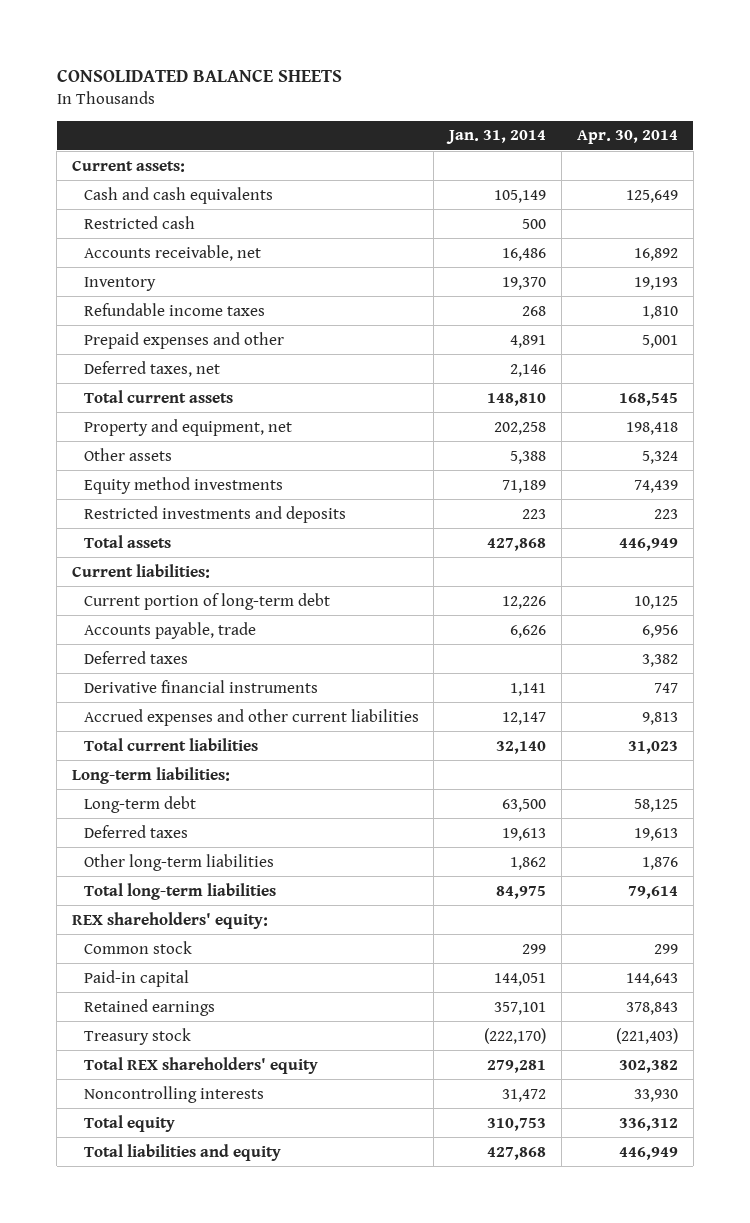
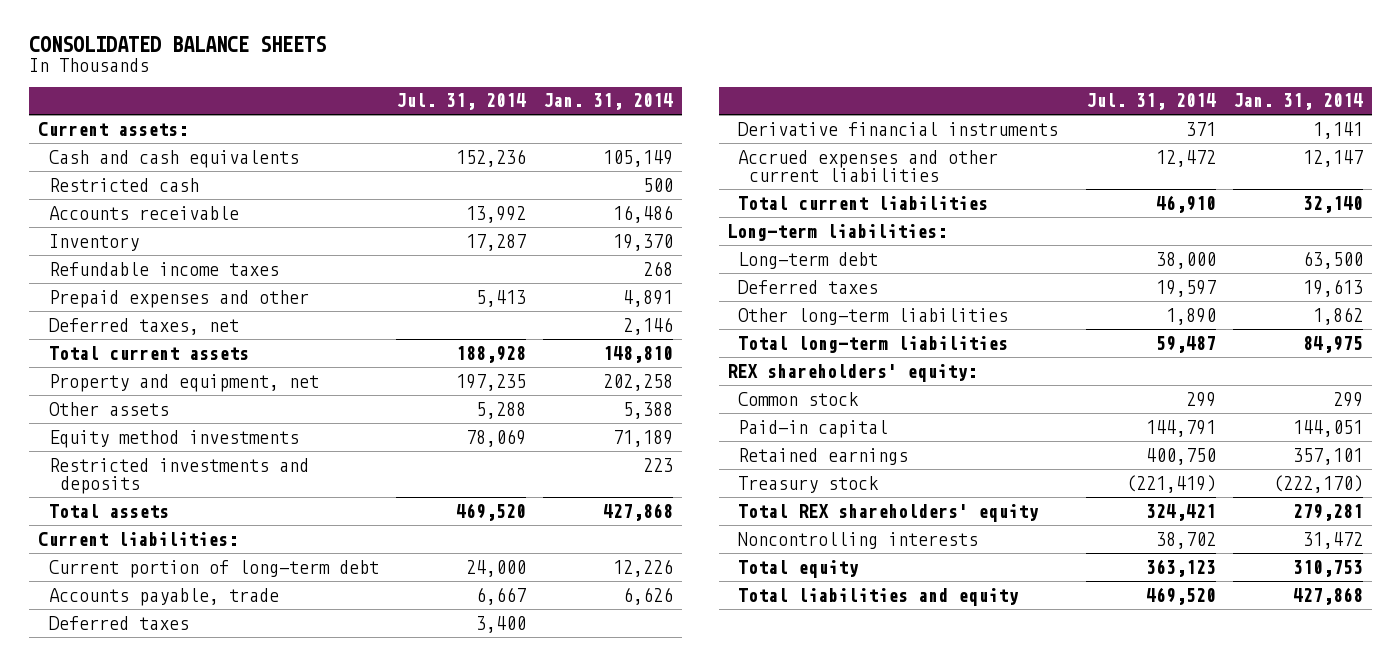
[577,130,679,145] Apr. 30, 2014 -> none
none -> [395,93,526,111] Jul. 31, 2014
[83,244,261,261] Accounts receivable, net -> [48,205,239,220] Accounts receivable

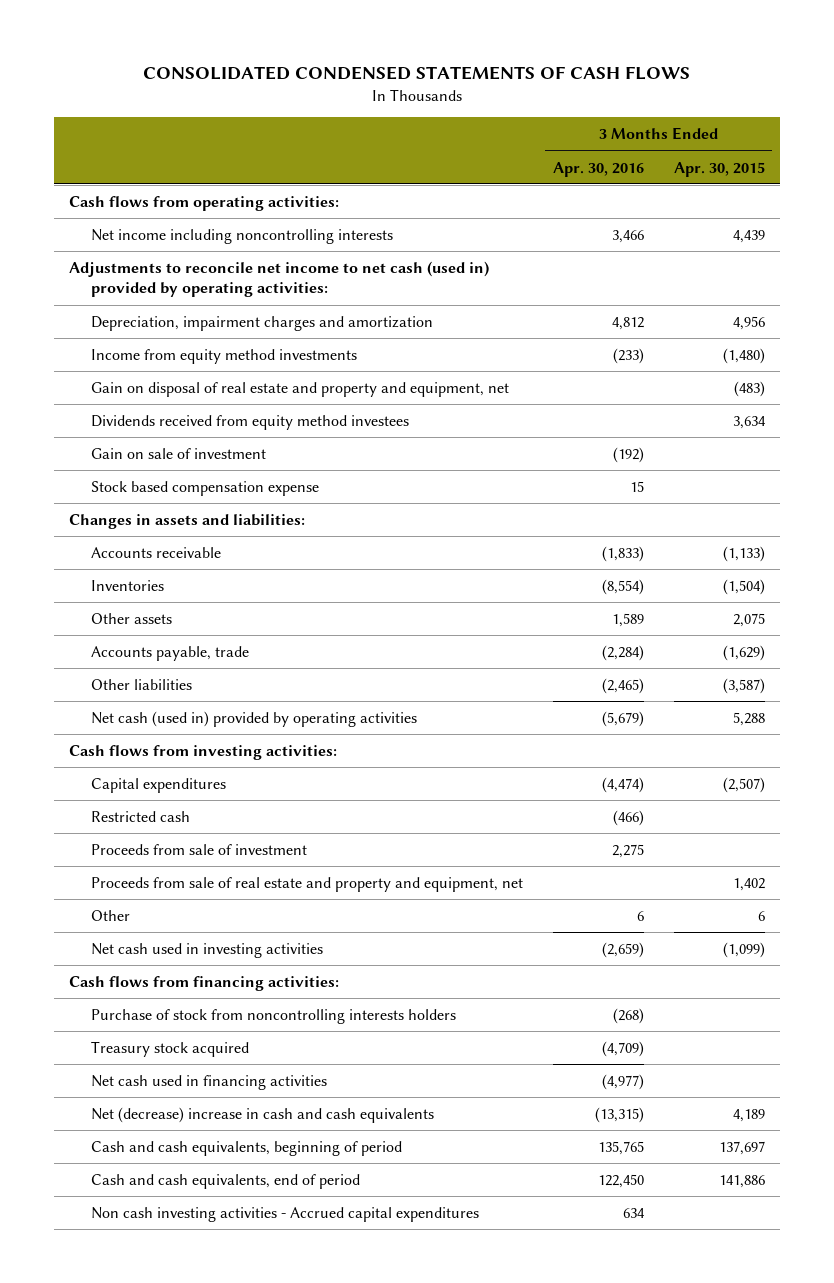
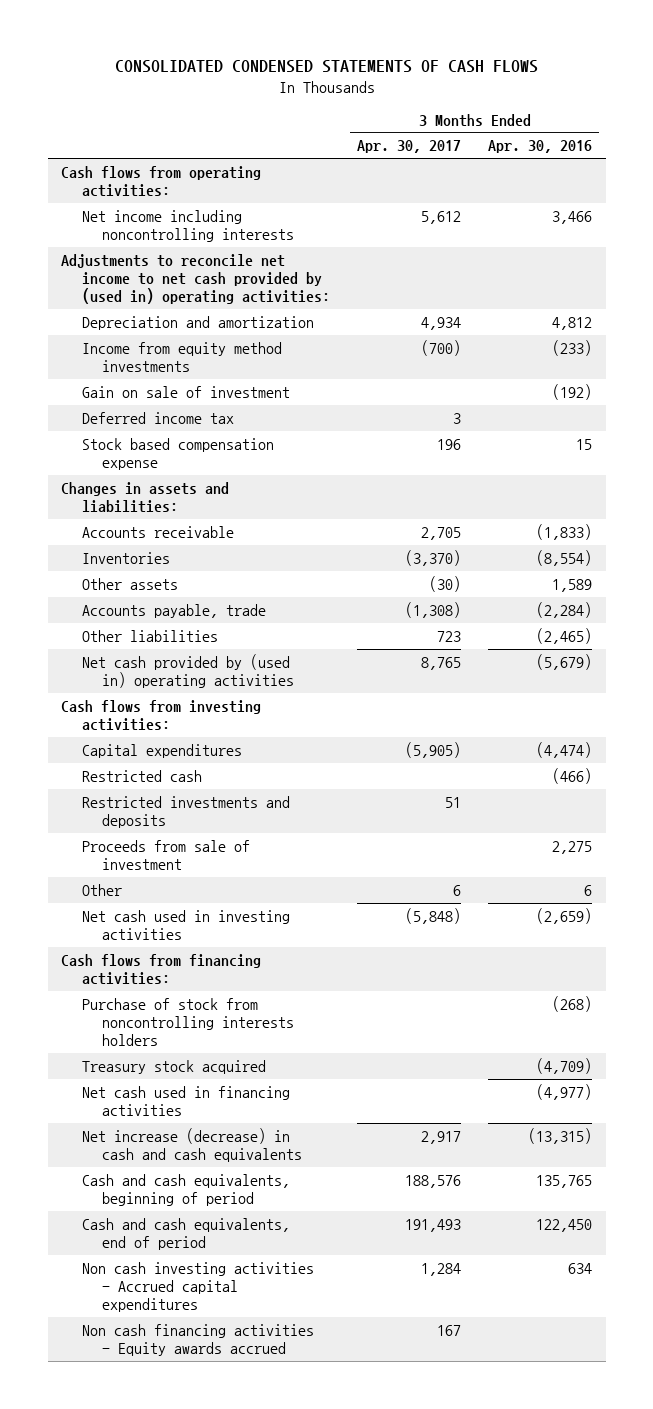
[673,161,765,177] Apr. 30, 2015 -> none
none -> [356,140,461,154] Apr. 30, 2017
[69,260,490,298] Adjustments to reconcile net income to net cash (used in) provided by operating activities: -> [61,253,330,304] Adjustments to reconcile net income to net cash provided by (used in) operating activities:
[90,315,433,331] Depreciation, impairment charges and amortization -> [81,315,314,330] Depreciation and amortization
[90,381,509,397] Gain on disposal of real estate and property and equipment, net -> none
[90,414,409,430] Dividends received from equity method investees -> none
none -> [81,411,234,424] Deferred income tax
[90,710,417,727] Net cash (used in) provided by operating activities -> [81,653,294,688] Net cash provided by (used in) operating activities
none -> [81,795,290,828] Restricted investments and deposits
[90,876,523,892] Proceeds from sale of real estate and property and equipment, net -> none
[90,1106,434,1123] Net (decrease) increase in cash and cash equivalents -> [81,1127,302,1162] Net increase (decrease) in cash and cash equivalents
none -> [81,1323,314,1356] Non cash financing activities - Equity awards accrued

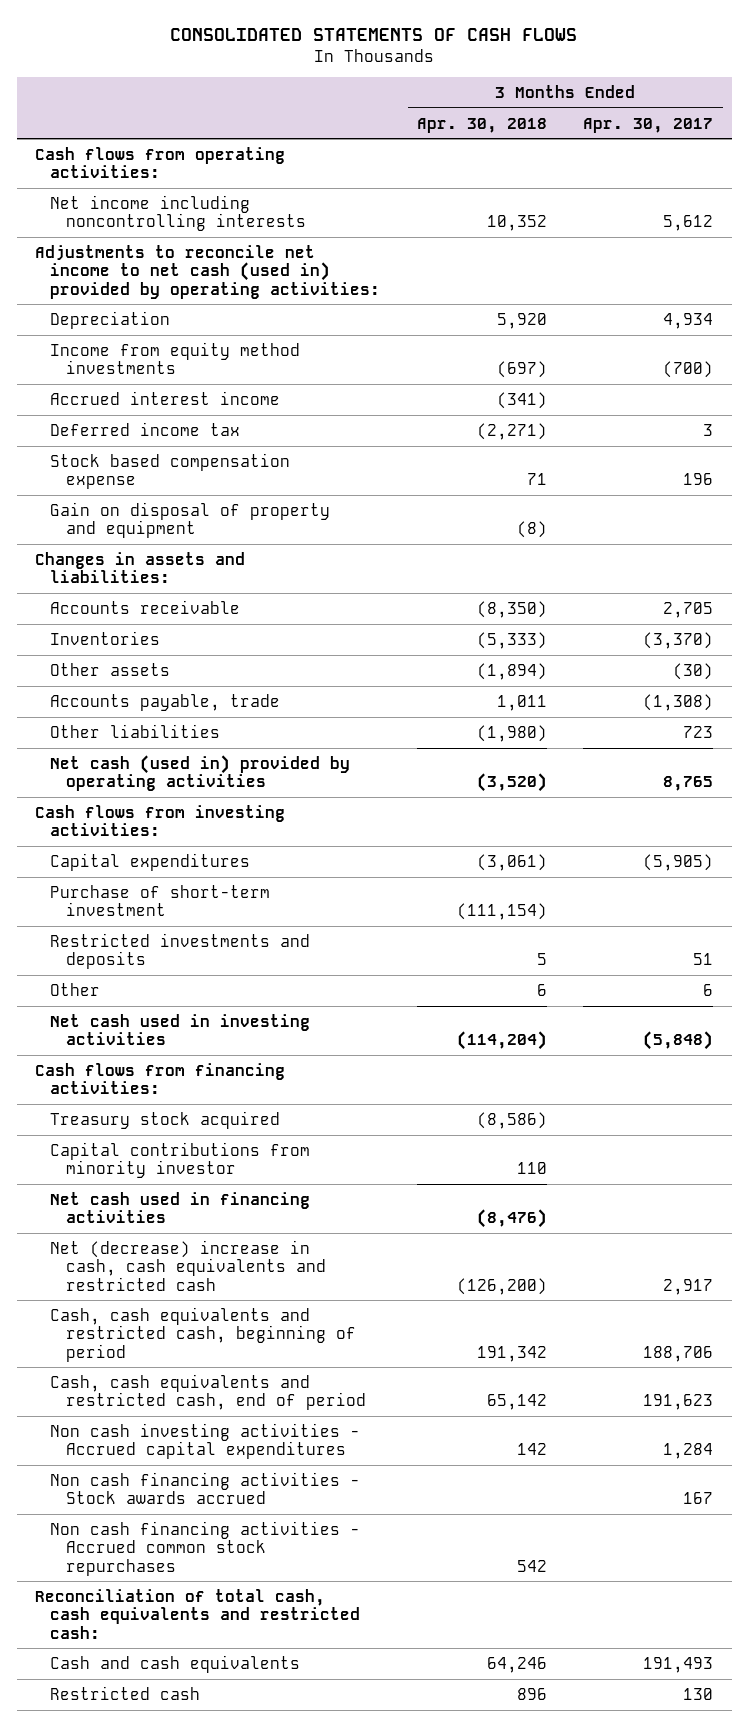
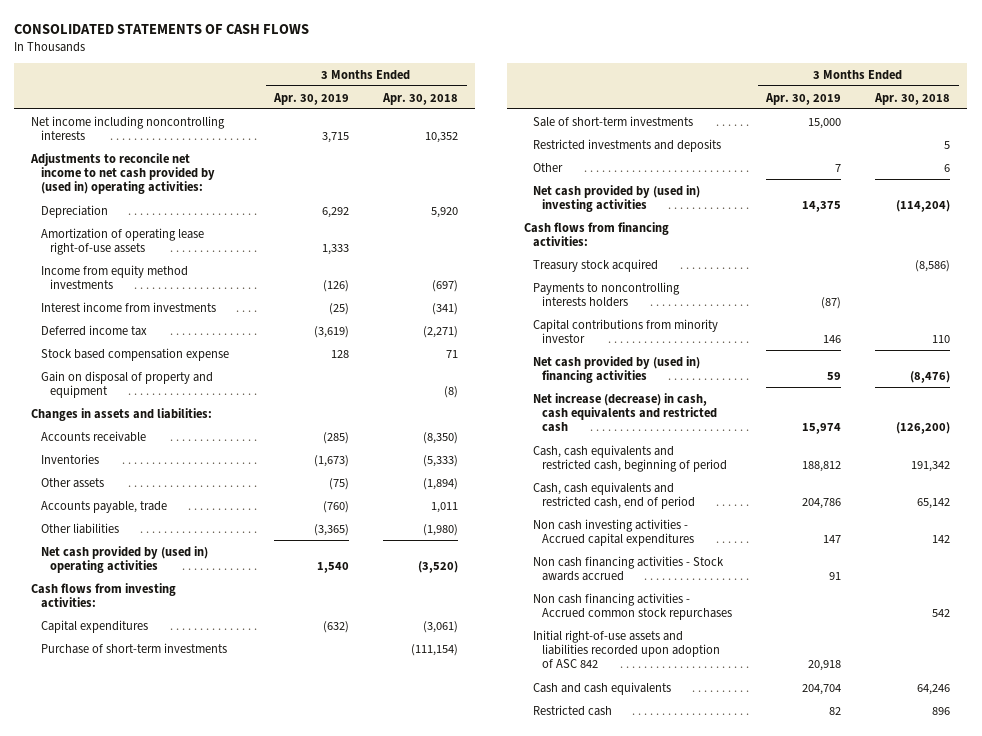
[583,117,714,133] Apr. 30, 2017 -> none
none -> [273,92,350,105] Apr. 30, 2019
[34,146,285,179] Cash flows from operating activities: -> none
[34,244,381,299] Adjustments to reconcile net income to net cash (used in) provided by operating activities: -> [30,152,215,195] Adjustments to reconcile net income to net cash provided by (used in) operating activities:
none -> [40,227,204,256] Amortization of operating lease right-of-use assets
[50,390,281,405] Accrued interest income -> [40,301,216,312] Interest income from investments
[50,754,351,792] Net cash (used in) provided by operating activities -> [40,545,208,574] Net cash provided by (used in) operating activities
[50,884,271,917] Purchase of short-term investment -> [40,642,227,654] Purchase of short-term investments
none -> [533,115,694,127] Sale of short-term investments
[50,1013,311,1046] Net cash used in investing activities -> [533,184,701,213] Net cash provided by (used in) investing activities
none -> [533,281,681,308] Payments to noncontrolling interests holders
[50,1191,311,1224] Net cash used in financing activities -> [533,355,701,384] Net cash provided by (used in) financing activities
[50,1239,326,1291] Net (decrease) increase in cash, cash equivalents and restricted cash -> [533,392,718,433] Net increase (decrease) in cash, cash equivalents and restricted cash
[34,1588,361,1639] Reconciliation of total cash, cash equivalents and restricted cash: -> none
none -> [533,629,721,669] Initial right-of-use assets and liabilities recorded upon adoption of ASC 842

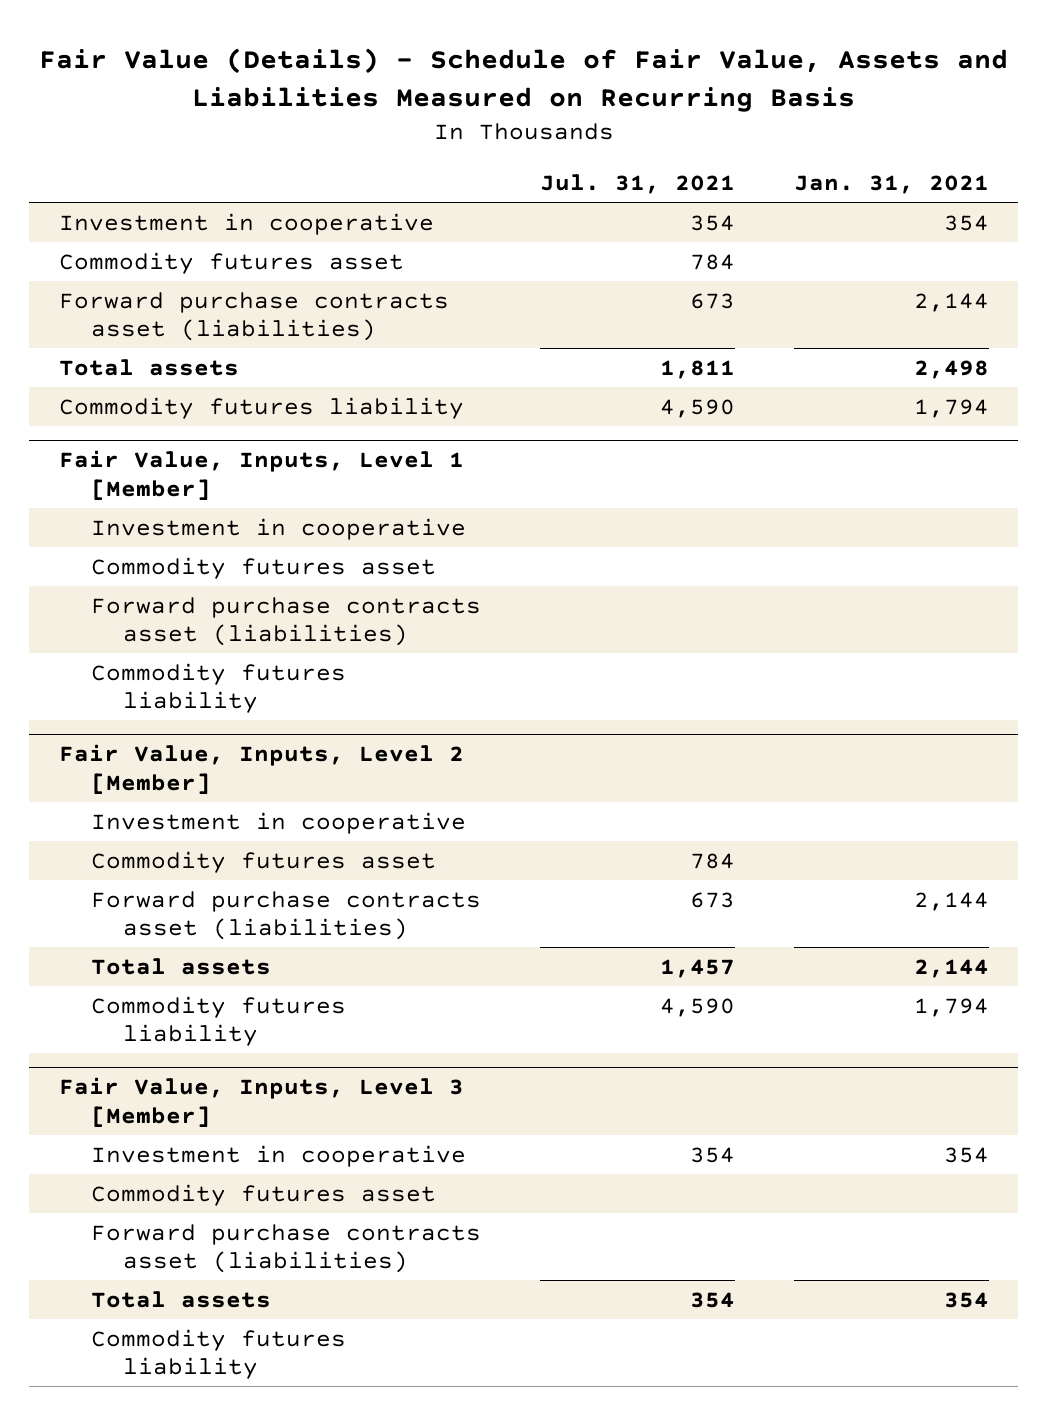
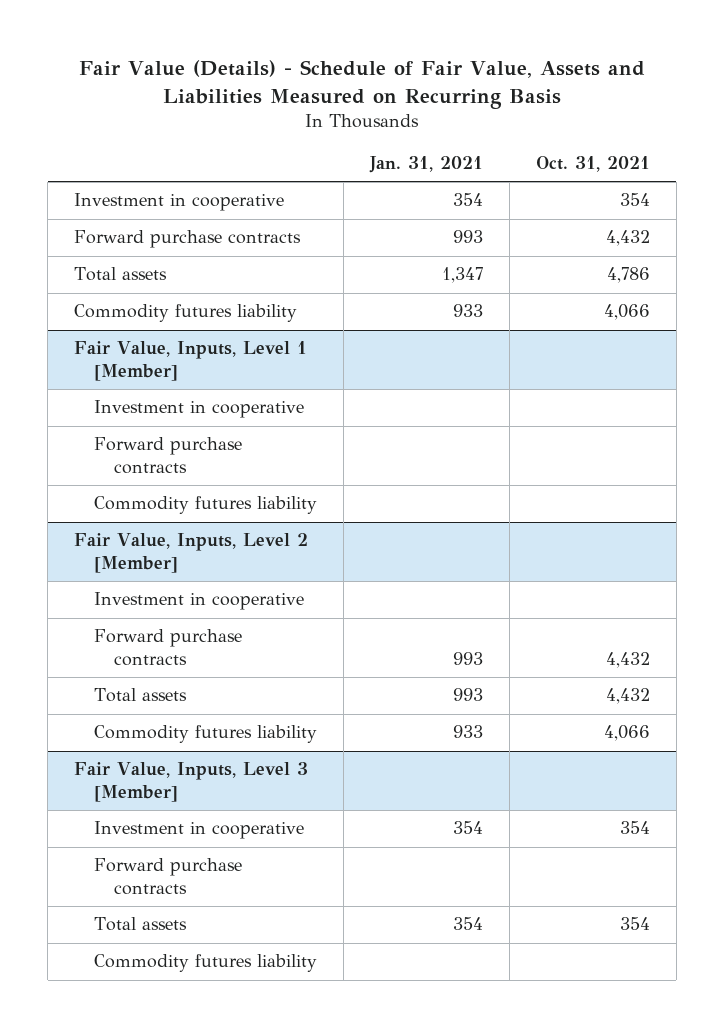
[539,174,735,195] Jul. 31, 2021 -> none
none -> [535,156,650,173] Oct. 31, 2021
[58,251,404,274] Commodity futures asset -> none
[58,291,449,342] Forward purchase contracts asset (liabilities) -> [74,230,302,249] Forward purchase contracts
[913,292,989,312] 2,144 -> [452,230,483,244] 993
[913,359,989,379] 2,498 -> [441,267,483,284] 1,347
[913,398,989,418] 1,794 -> [452,304,483,318] 933
[90,556,436,579] Commodity futures asset -> none
[90,596,481,647] Forward purchase contracts asset (liabilities) -> [94,437,243,475] Forward purchase contracts
[90,850,436,873] Commodity futures asset -> none
[90,890,481,941] Forward purchase contracts asset (liabilities) -> [94,629,243,667] Forward purchase contracts
[913,891,989,911] 2,144 -> [452,652,483,666] 993
[913,958,989,978] 2,144 -> [452,688,483,702] 993
[913,997,989,1017] 1,794 -> [452,725,483,739] 933
[90,1183,436,1206] Commodity futures asset -> none
[90,1223,481,1274] Forward purchase contracts asset (liabilities) -> [94,858,243,896] Forward purchase contracts

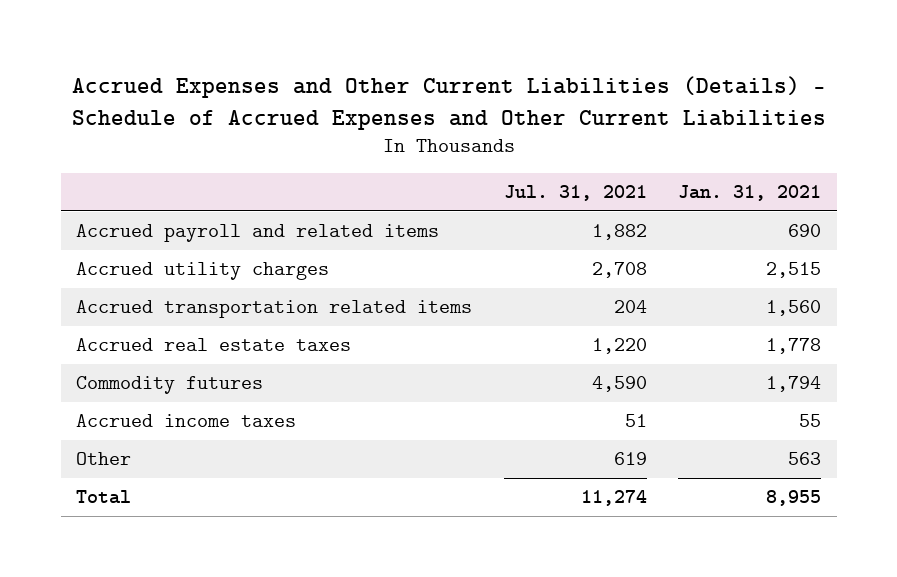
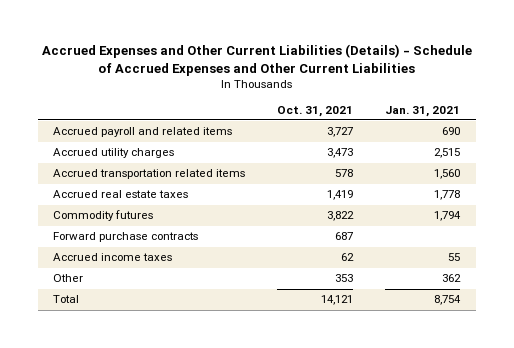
[503,184,647,201] Jul. 31, 2021 -> none
none -> [277,105,354,117] Oct. 31, 2021
none -> [53,232,199,243] Forward purchase contracts
[787,452,821,466] 563 -> [442,274,462,283] 362
[765,490,821,507] 8,955 -> [434,295,462,306] 8,754

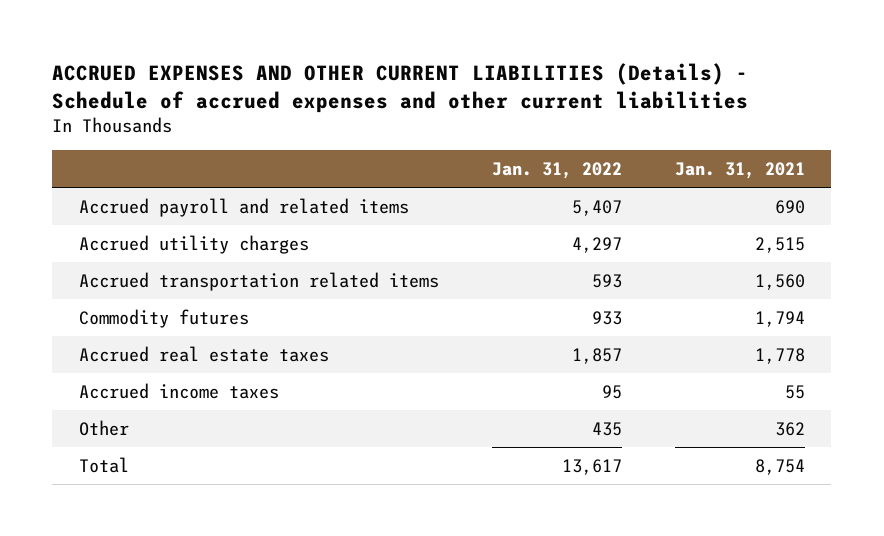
[41,44,472,76] Accrued Expenses and Other Current Liabilities (Details) - Schedule of Accrued Expenses and Other Current Liabilities -> [52,63,749,114] ACCRUED EXPENSES AND OTHER CURRENT LIABILITIES (Details) - Schedule of accrued expenses and other current liabilities
[277,105,354,117] Oct. 31, 2021 -> none
none -> [491,162,622,180] Jan. 31, 2022
[53,232,199,243] Forward purchase contracts -> none
[53,190,189,199] Accrued real estate taxes -> [78,345,329,362] Accrued real estate taxes

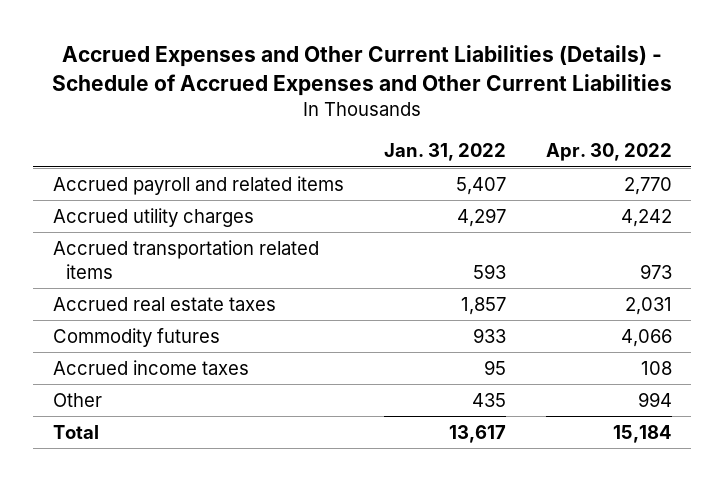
[52,63,749,114] ACCRUED EXPENSES AND OTHER CURRENT LIABILITIES (Details) - Schedule of accrued expenses and other current liabilities -> [52,45,673,96] Accrued Expenses and Other Current Liabilities (Details) - Schedule of Accrued Expenses and Other Current Liabilities
[674,162,805,180] Jan. 31, 2021 -> none
none -> [545,143,672,162] Apr. 30, 2022
[78,308,249,328] Commodity futures -> [53,327,221,347] Commodity futures

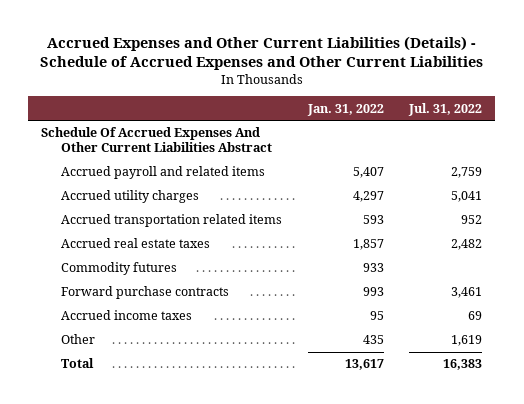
[545,143,672,162] Apr. 30, 2022 -> none
none -> [408,102,483,116] Jul. 31, 2022
none -> [41,127,273,153] Schedule Of Accrued Expenses And Other Current Liabilities Abstract
none -> [61,286,230,300] Forward purchase contracts

